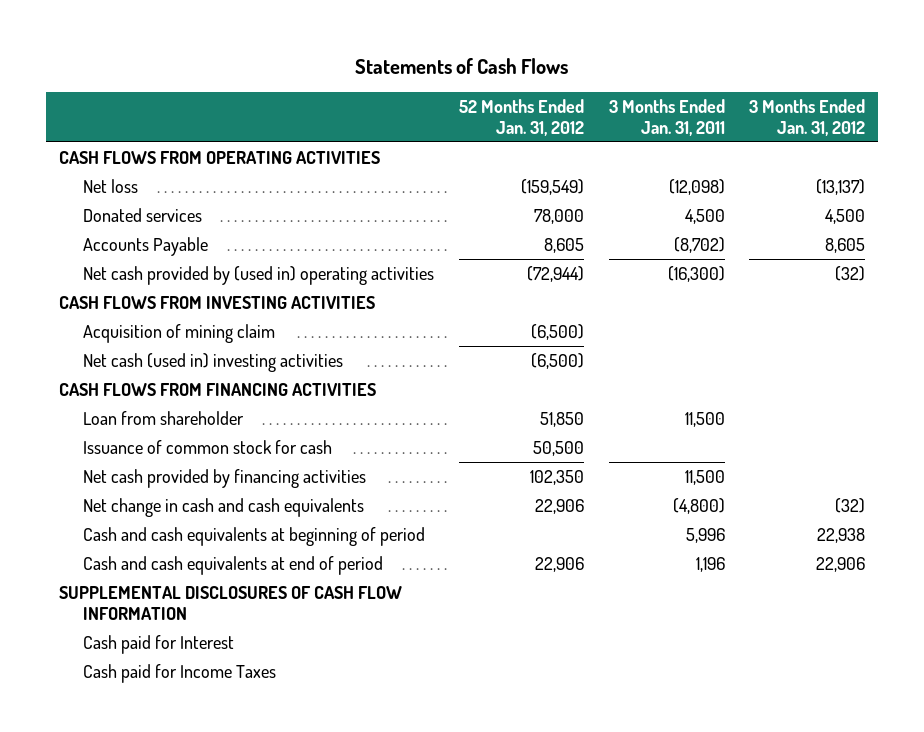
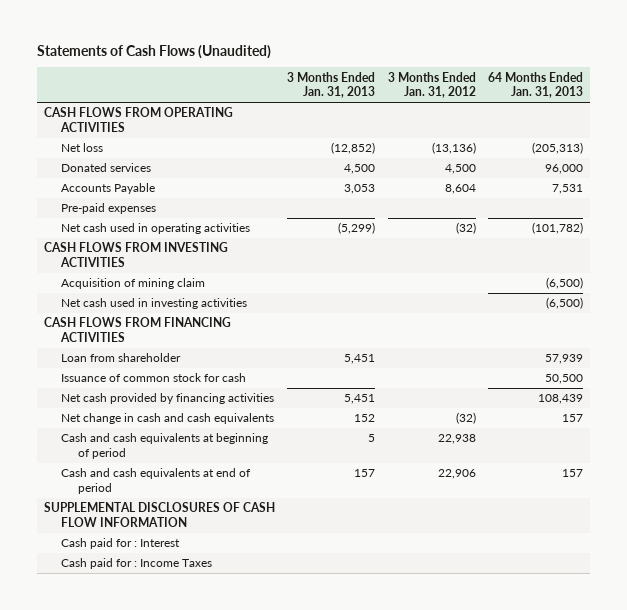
[355,57,569,74] Statements of Cash Flows -> [37,44,272,59] Statements of Cash Flows (Unaudited)
[459,98,585,137] 52 Months Ended Jan. 31, 2012 -> none
[608,98,725,137] 3 Months Ended Jan. 31, 2011 -> none
none -> [287,71,376,99] 3 Months Ended Jan. 31, 2013
none -> [488,71,584,99] 64 Months Ended Jan. 31, 2013
[816,178,866,195] (13,137) -> [431,142,476,155] (13,136)
[825,237,866,253] 8,605 -> [444,184,476,195] 8,604
none -> [60,203,156,215] Pre-paid expenses
[83,265,435,285] Net cash provided by (used in) operating activities -> [60,223,250,235] Net cash used in operating activities
[83,352,344,372] Net cash (used in) investing activities -> [60,298,247,310] Net cash used in investing activities
[83,634,235,654] Cash paid for Interest -> [60,538,180,550] Cash paid for : Interest
[83,663,277,683] Cash paid for Income Taxes -> [60,558,212,570] Cash paid for : Income Taxes

